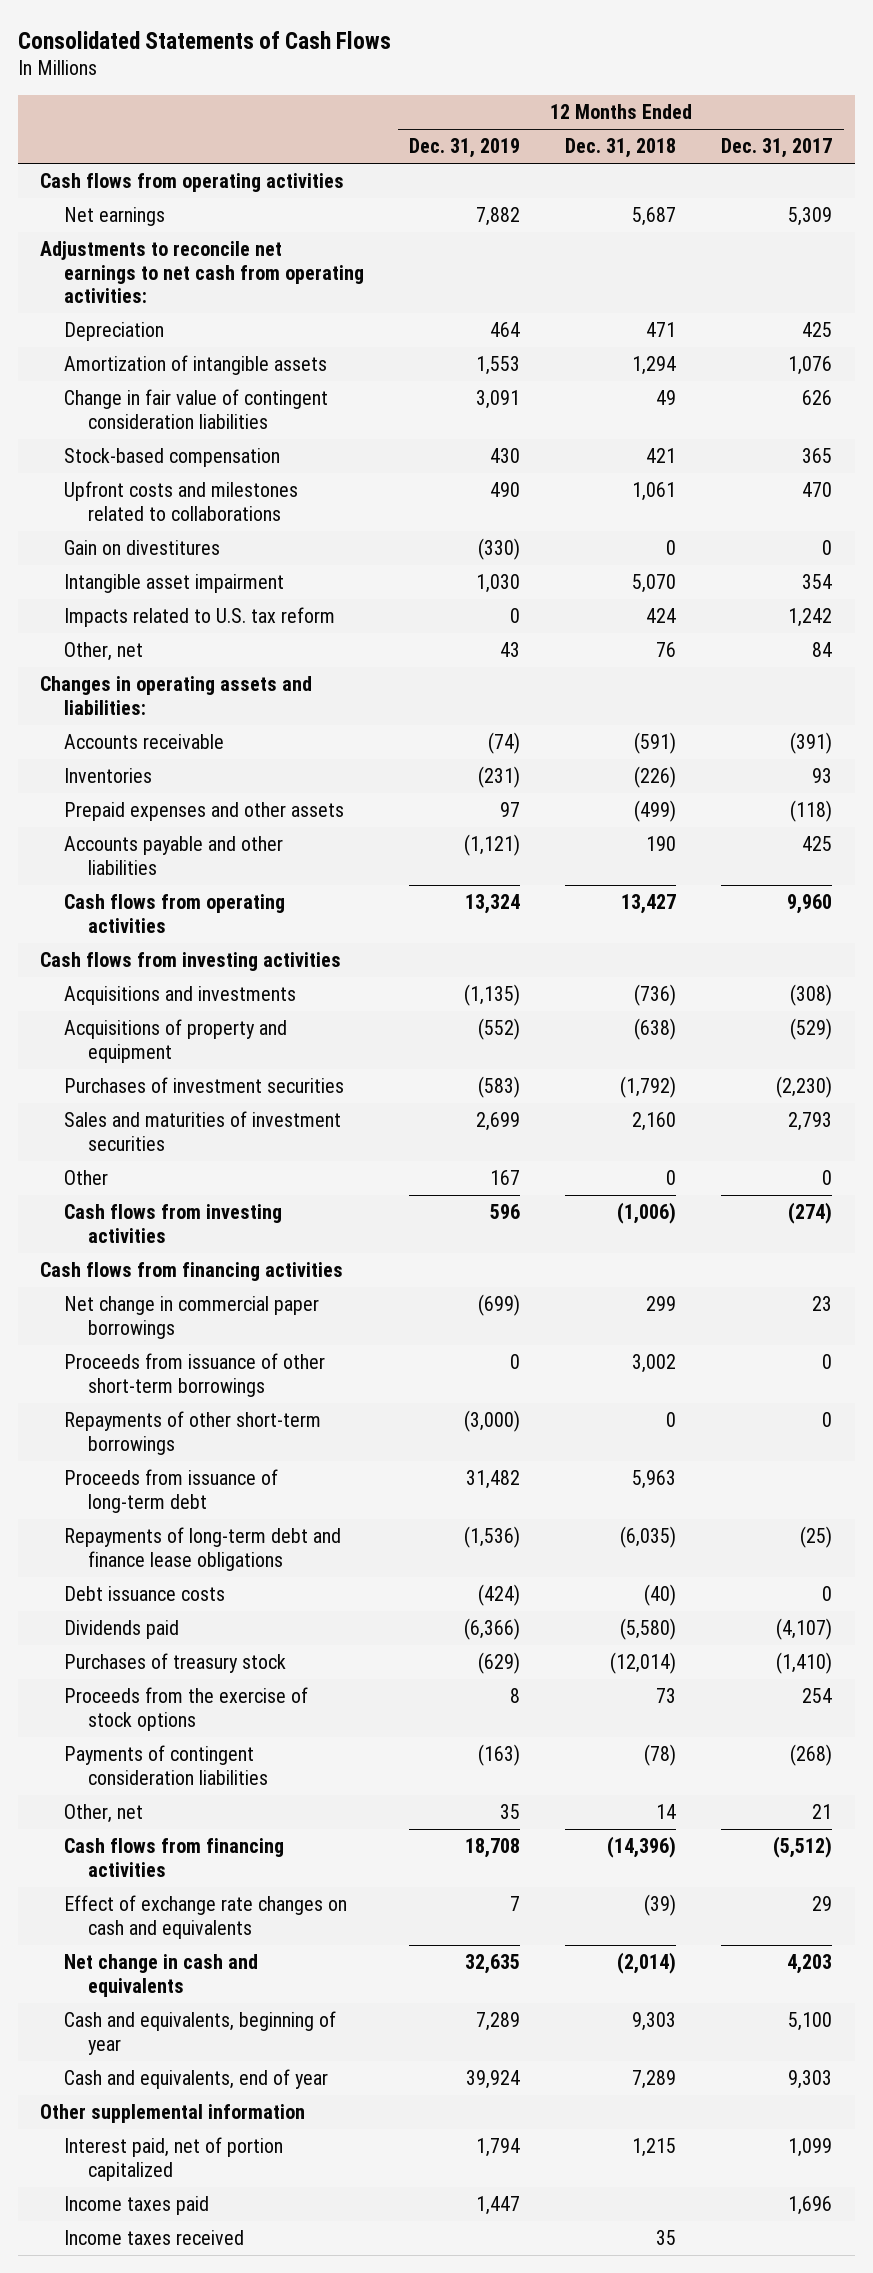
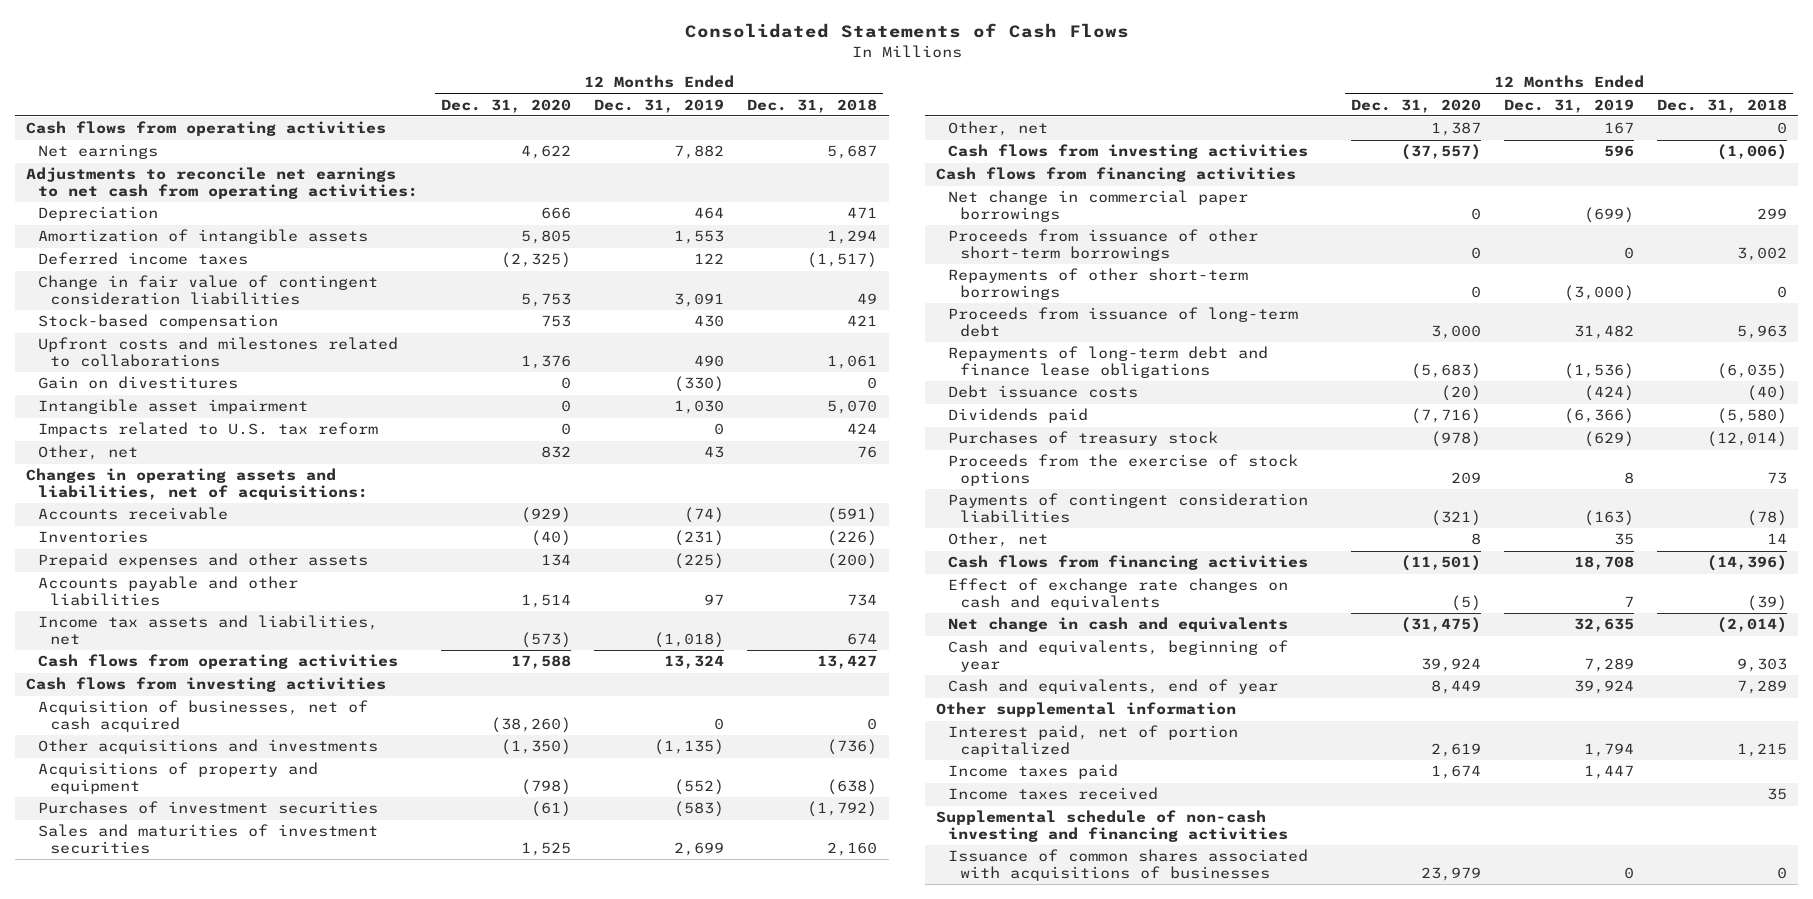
[721,138,833,159] Dec. 31, 2017 -> none
none -> [441,98,572,113] Dec. 31, 2020
none -> [38,252,249,266] Deferred income taxes
[40,676,313,715] Changes in operating assets and liabilities: -> [26,468,369,500] Changes in operating assets and liabilities, net of acquisitions:
[500,802,521,818] 97 -> [674,553,725,570] (225)
[634,800,677,823] (499) -> [827,553,878,570] (200)
[464,834,521,857] (1,121) -> [704,593,725,605] 97
[646,836,677,852] 190 -> [847,593,878,606] 734
none -> [38,615,379,645] Income tax assets and liabilities, net
none -> [38,700,369,732] Acquisition of businesses, net of cash acquired
[64,986,297,1006] Acquisitions and investments -> [38,739,379,755] Other acquisitions and investments
[64,1170,109,1186] Other -> [947,121,1048,137] Other, net
none -> [936,810,1288,842] Supplemental schedule of non-cash investing and financing activities
none -> [947,849,1308,881] Issuance of common shares associated with acquisitions of businesses

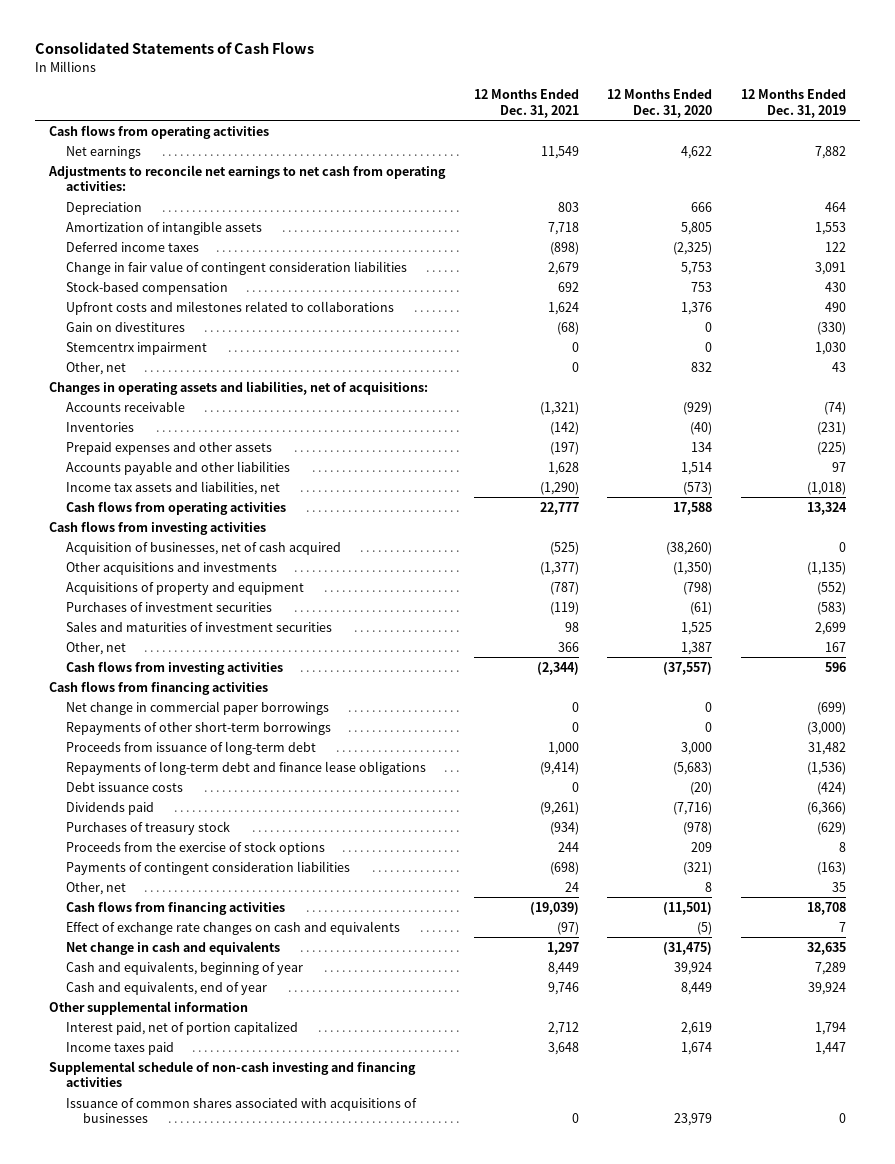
[747,98,878,113] Dec. 31, 2018 -> none
none -> [473,89,579,118] 12 Months Ended Dec. 31, 2021
[38,422,379,438] Impacts related to U.S. tax reform -> none
[38,399,309,415] Intangible asset impairment -> [65,341,207,355] Stemcentrx impairment
[947,229,1258,261] Proceeds from issuance of other short-term borrowings -> none
[947,787,1158,801] Income taxes received -> none

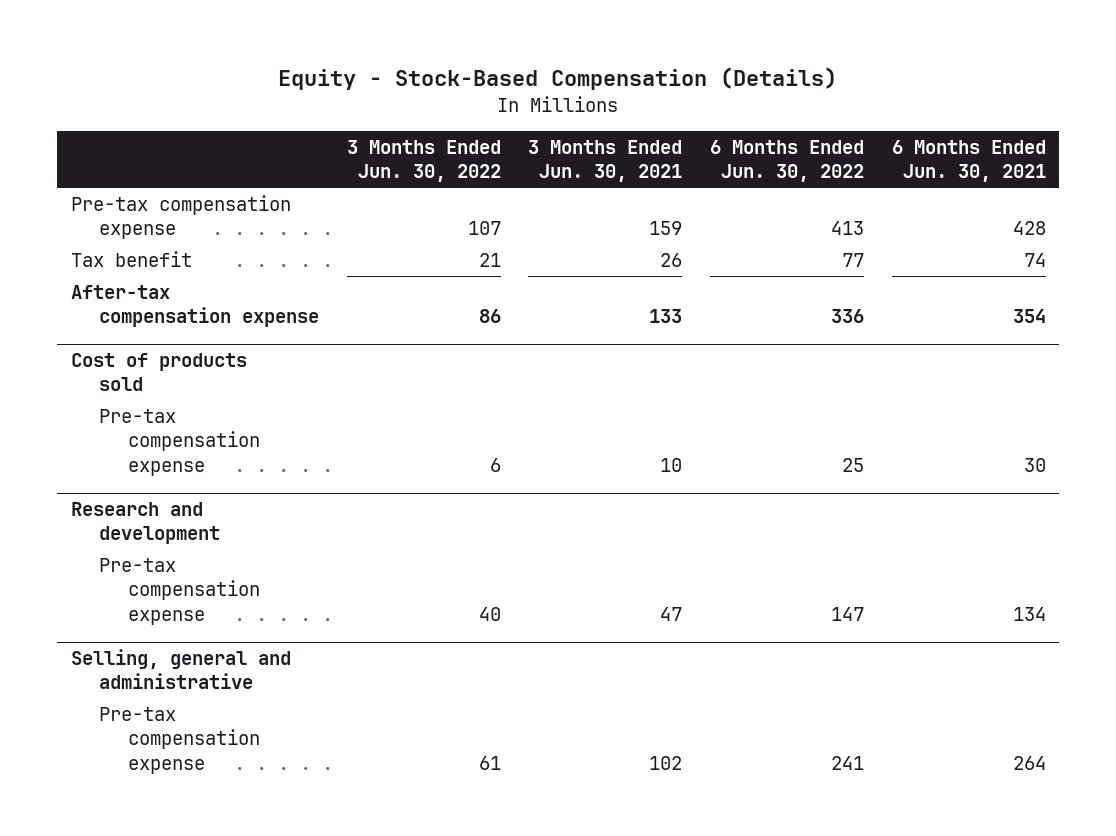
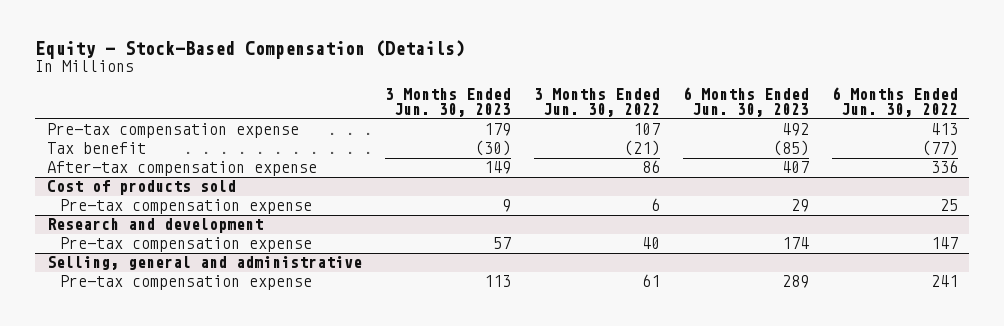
[528,139,683,183] 3 Months Ended Jun. 30, 2021 -> none
[891,139,1046,183] 6 Months Ended Jun. 30, 2021 -> none
none -> [384,88,511,118] 3 Months Ended Jun. 30, 2023
none -> [682,87,809,118] 6 Months Ended Jun. 30, 2023
[478,252,501,267] 21 -> [623,140,660,157] (21)
[841,252,864,267] 77 -> [921,140,958,157] (77)

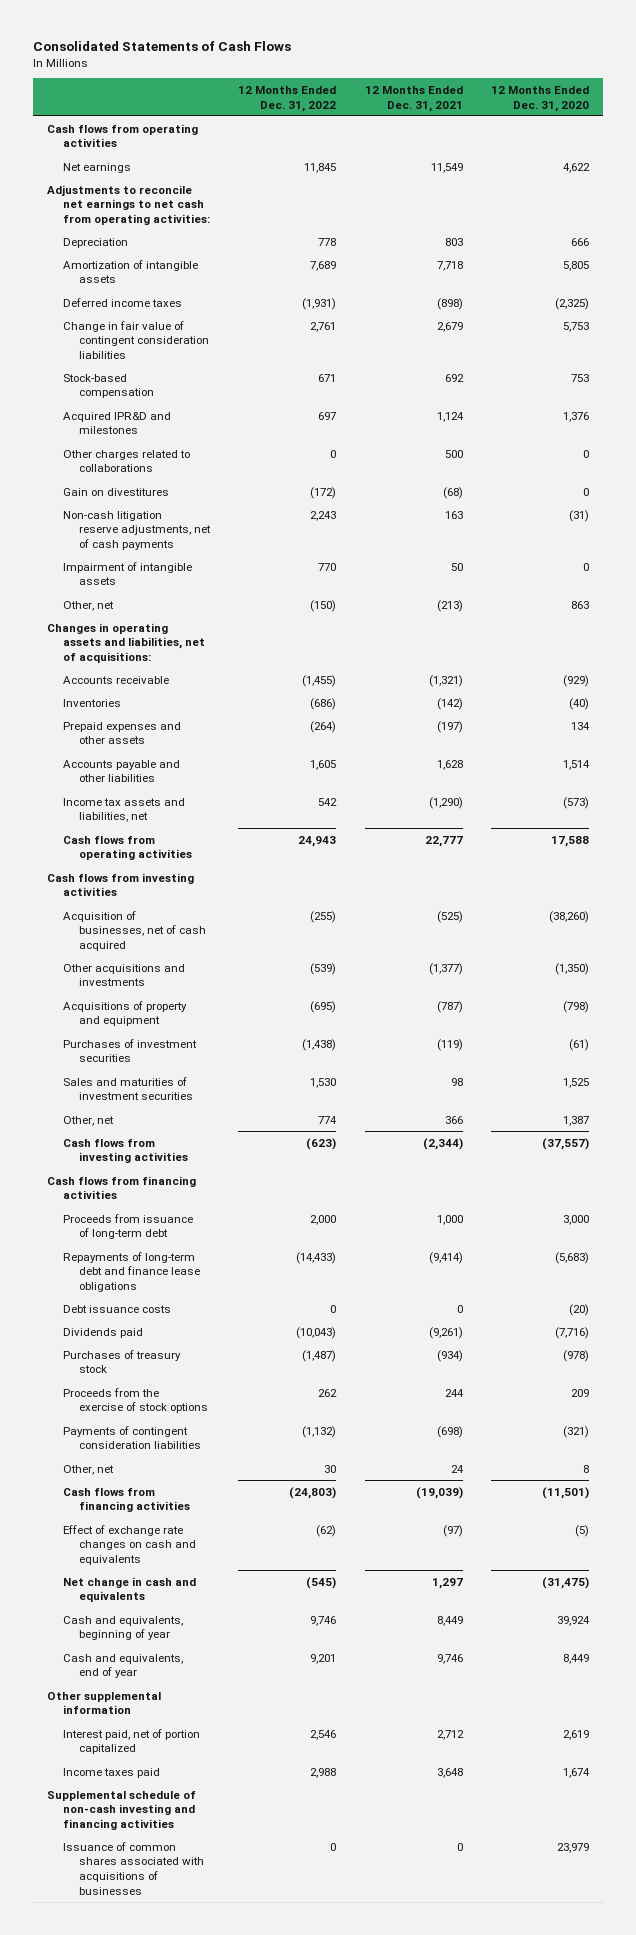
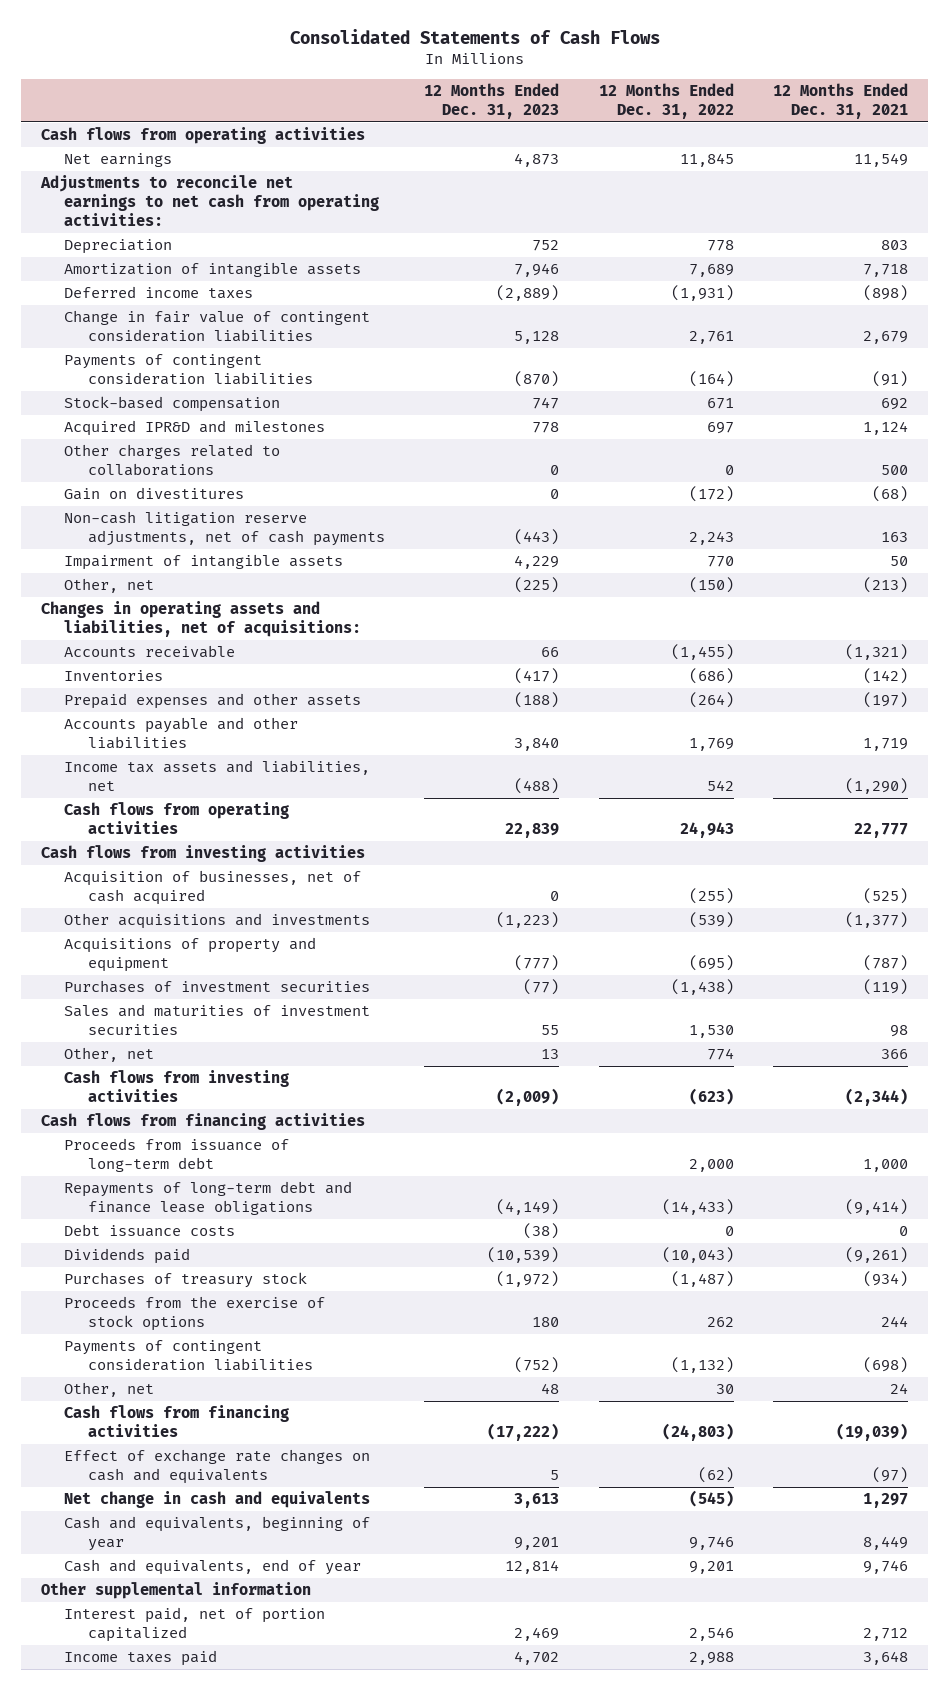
[491,85,590,112] 12 Months Ended Dec. 31, 2020 -> none
none -> [424,82,560,119] 12 Months Ended Dec. 31, 2023
none -> [64,354,313,386] Payments of contingent consideration liabilities
[310,759,337,770] 1,605 -> [688,738,734,752] 1,769
[436,759,463,770] 1,628 -> [863,738,909,752] 1,719
[47,1790,197,1831] Supplemental schedule of non-cash investing and financing activities -> none
[63,1841,204,1895] Issuance of common shares associated with acquisitions of businesses -> none

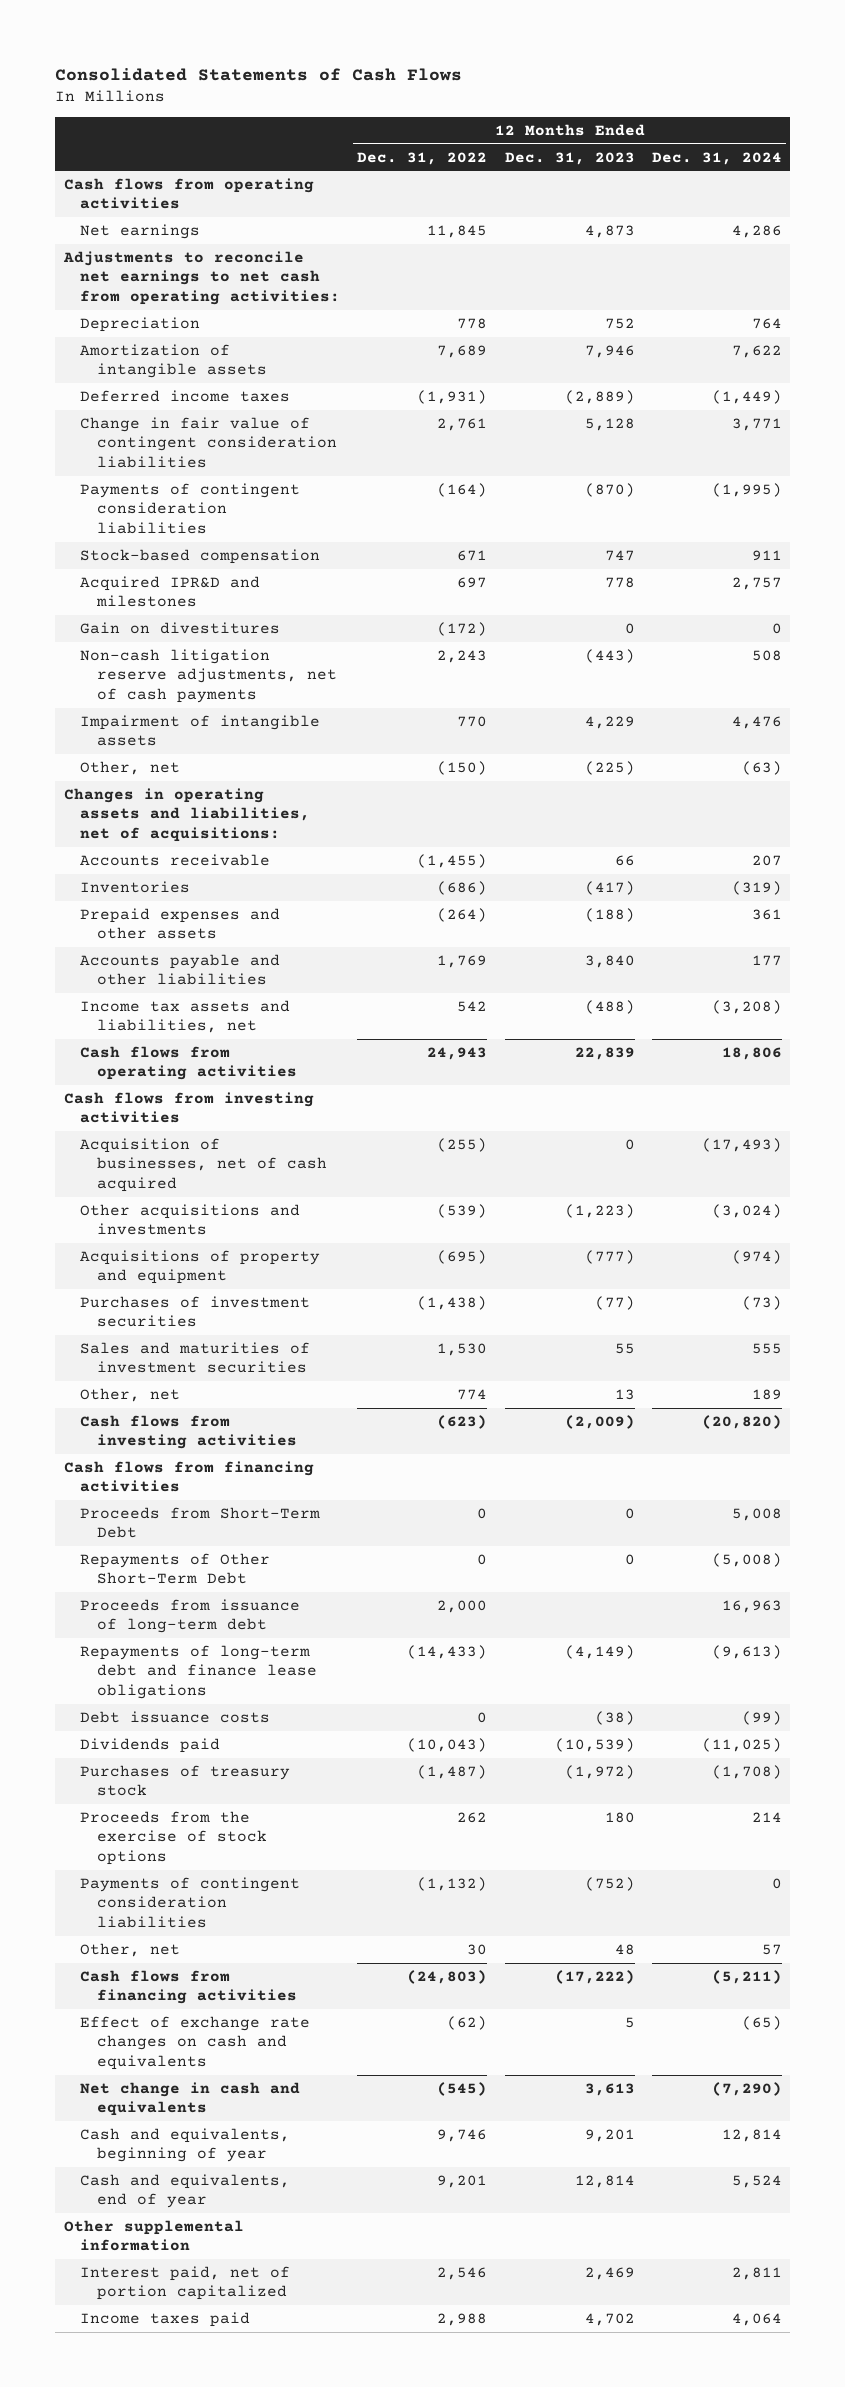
[773,82,909,119] 12 Months Ended Dec. 31, 2021 -> none
none -> [651,151,782,165] Dec. 31, 2024
[64,444,281,477] Other charges related to collaborations -> none
none -> [80,1506,321,1539] Proceeds from Short-Term Debt
none -> [80,1552,271,1585] Repayments of Other Short-Term Debt

